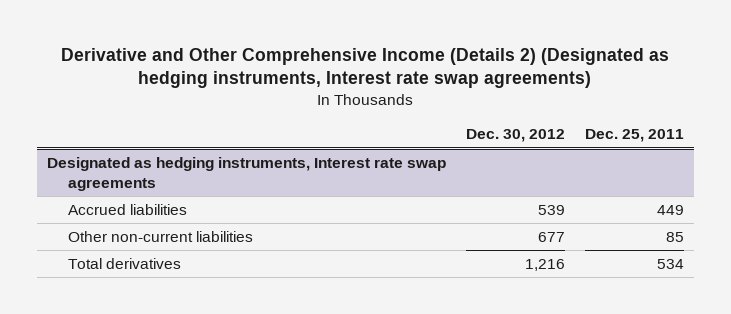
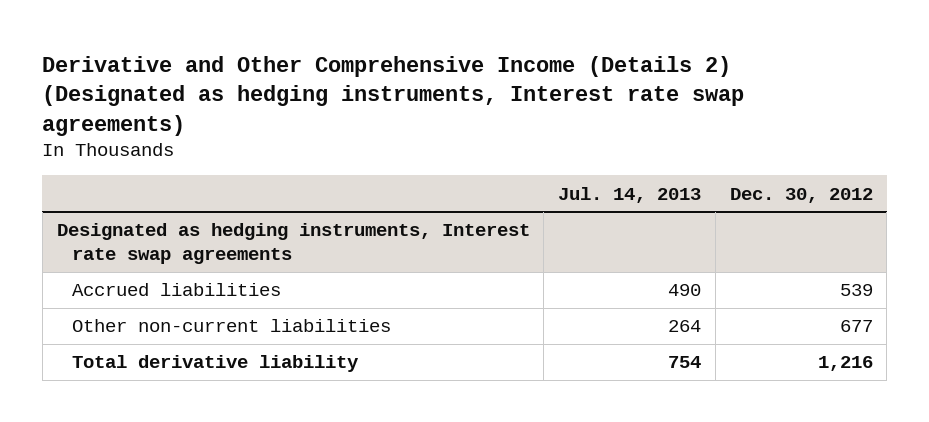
[584,129,684,143] Dec. 25, 2011 -> none
none -> [558,186,702,203] Jul. 14, 2013
[67,257,181,269] Total derivatives -> [71,355,359,373] Total derivative liability

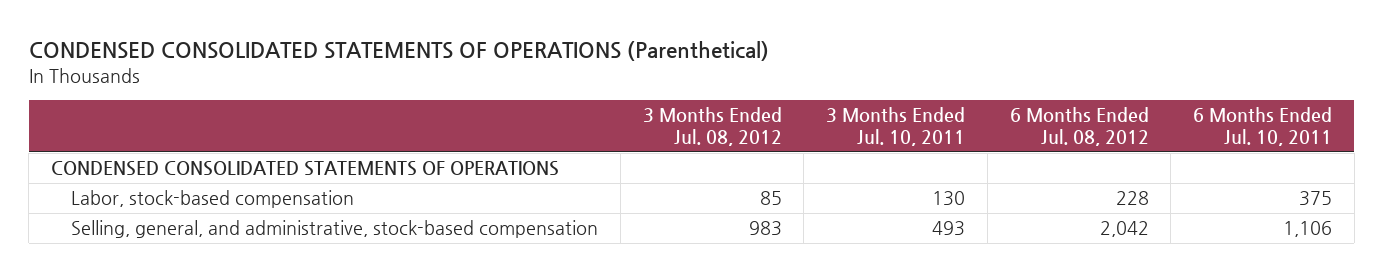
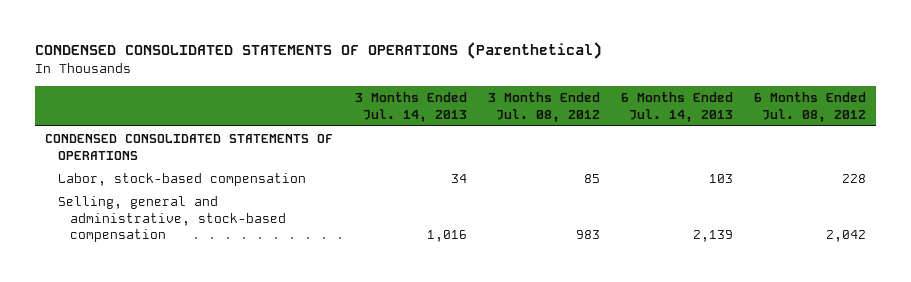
[826,106,966,147] 3 Months Ended Jul. 10, 2011 -> none
[1193,106,1333,147] 6 Months Ended Jul. 10, 2011 -> none
none -> [354,92,467,122] 3 Months Ended Jul. 14, 2013
none -> [620,92,733,122] 6 Months Ended Jul. 14, 2013
[71,220,599,239] Selling, general, and administrative, stock-based compensation -> [57,196,286,243] Selling, general and administrative, stock-based compensation

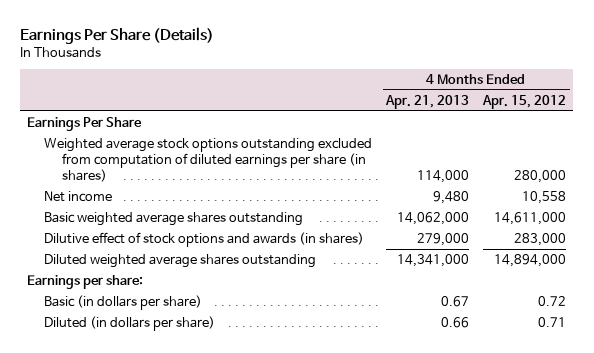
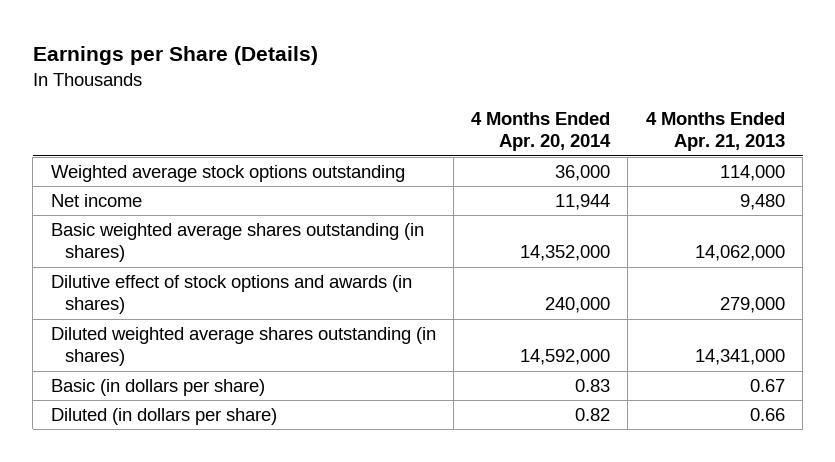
[20,26,215,44] Earnings Per Share (Details) -> [32,46,318,66] Earnings per Share (Details)
[482,94,567,109] Apr. 15, 2012 -> none
none -> [471,111,612,152] 4 Months Ended Apr. 20, 2014
[27,116,143,131] Earnings Per Share -> none
[44,137,373,182] Weighted average stock options outstanding excluded from computation of diluted earnings per share (in shares) -> [50,164,405,182] Weighted average stock options outstanding
[44,211,304,226] Basic weighted average shares outstanding -> [50,222,424,263] Basic weighted average shares outstanding (in shares)
[27,274,144,289] Earnings per share: -> none
[44,253,317,268] Diluted weighted average shares outstanding -> [50,326,436,367] Diluted weighted average shares outstanding (in shares)

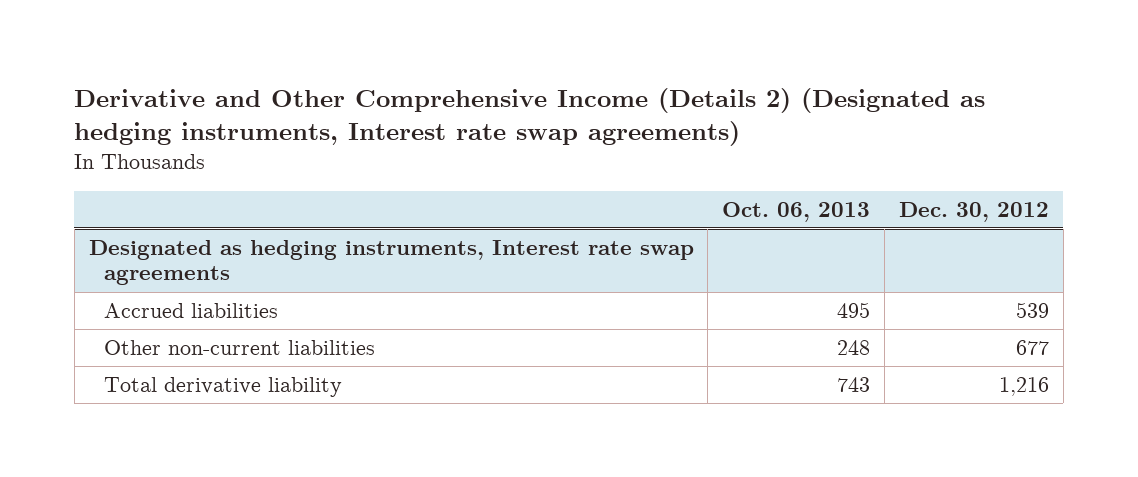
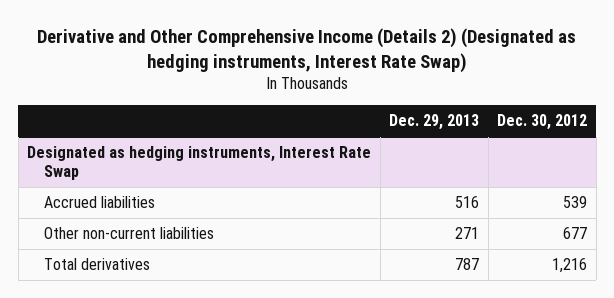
[74,88,986,147] Derivative and Other Comprehensive Income (Details 2) (Designated as hedging instruments, Interest rate swap agreements) -> [37,27,577,73] Derivative and Other Comprehensive Income (Details 2) (Designated as hedging instruments, Interest Rate Swap)
[722,201,871,222] Oct. 06, 2013 -> none
none -> [389,114,480,131] Dec. 29, 2013
[88,240,694,286] Designated as hedging instruments, Interest rate swap agreements -> [27,146,372,180] Designated as hedging instruments, Interest Rate Swap
[104,377,343,398] Total derivative liability -> [43,258,150,271] Total derivatives

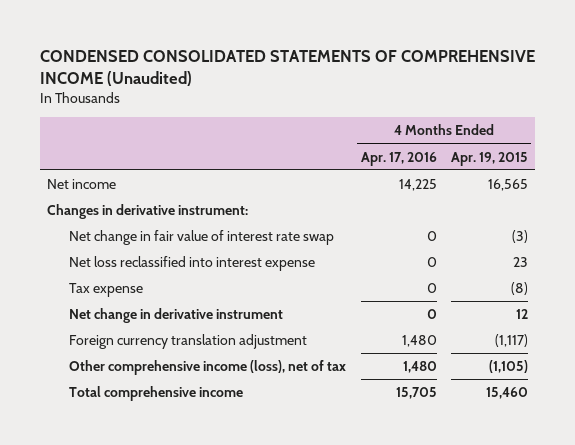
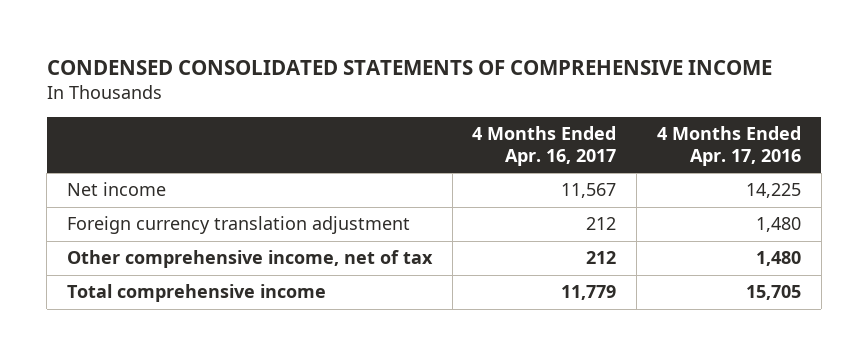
[39,49,535,86] CONDENSED CONSOLIDATED STATEMENTS OF COMPREHENSIVE INCOME (Unaudited) -> [46,59,772,75] CONDENSED CONSOLIDATED STATEMENTS OF COMPREHENSIVE INCOME
[450,151,528,166] Apr. 19, 2015 -> none
none -> [472,125,617,166] 4 Months Ended Apr. 16, 2017
[47,204,249,220] Changes in derivative instrument: -> none
[69,230,335,246] Net change in fair value of interest rate swap -> none
[69,256,316,272] Net loss reclassified into interest expense -> none
[69,283,144,298] Tax expense -> none
[69,308,284,324] Net change in derivative instrument -> none
[69,360,347,376] Other comprehensive income (loss), net of tax -> [66,250,433,269] Other comprehensive income, net of tax

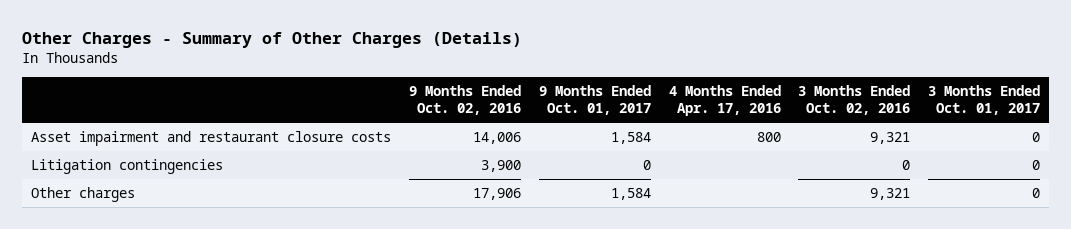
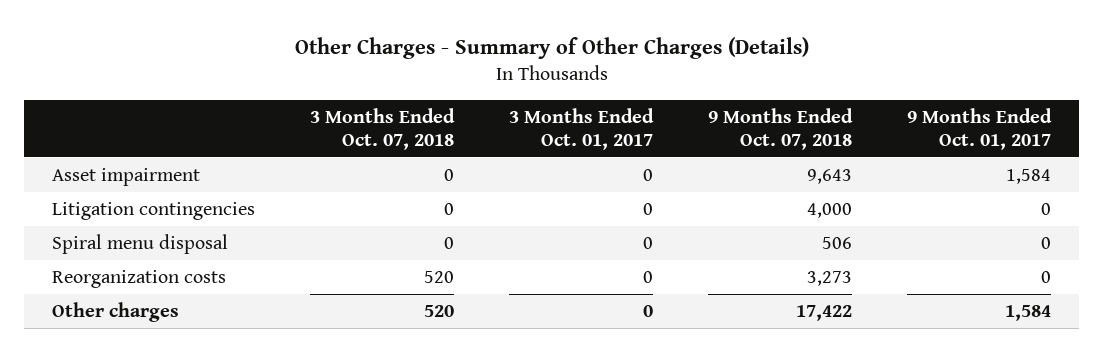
[408,85,521,116] 9 Months Ended Oct. 02, 2016 -> none
[668,85,781,117] 4 Months Ended Apr. 17, 2016 -> none
[798,85,911,116] 3 Months Ended Oct. 02, 2016 -> none
none -> [310,107,456,150] 3 Months Ended Oct. 07, 2018
none -> [708,107,854,150] 9 Months Ended Oct. 07, 2018
[30,131,391,147] Asset impairment and restaurant closure costs -> [51,168,200,187] Asset impairment
none -> [51,234,228,255] Spiral menu disposal
none -> [51,270,226,289] Reorganization costs

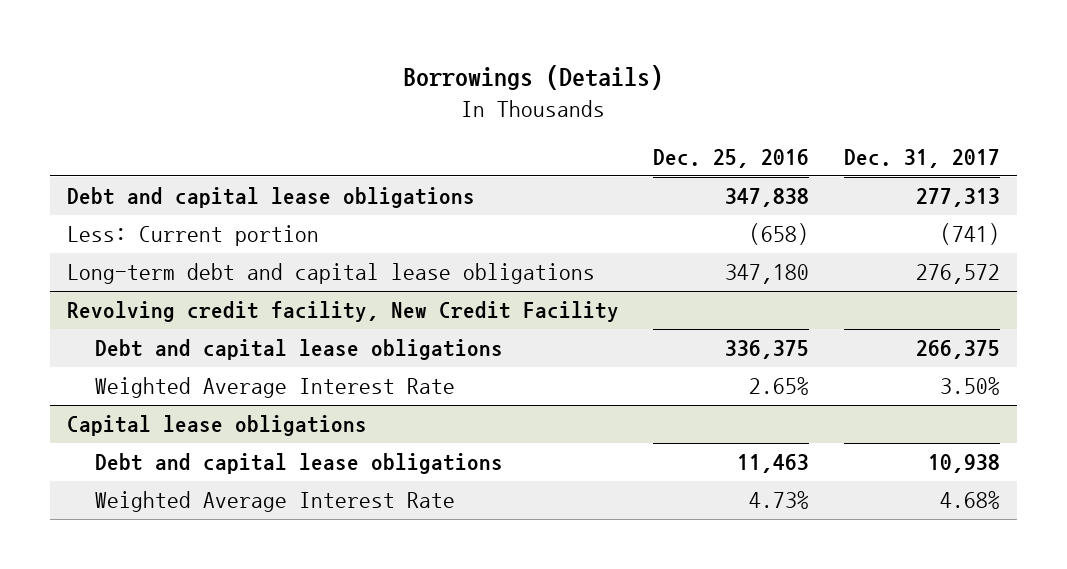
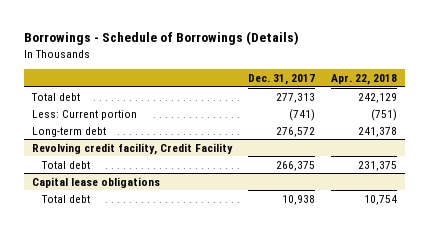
[403,65,664,91] Borrowings (Details) -> [24,31,300,46] Borrowings - Schedule of Borrowings (Details)
[653,149,810,169] Dec. 25, 2016 -> none
none -> [331,74,398,86] Apr. 22, 2018
[67,187,476,209] Debt and capital lease obligations -> [31,92,81,101] Total debt
[94,377,455,399] Weighted Average Interest Rate -> none
[67,263,596,285] Long-term debt and capital lease obligations -> [32,126,107,137] Long-term debt
[67,301,620,323] Revolving credit facility, New Credit Facility -> [32,142,234,155] Revolving credit facility, Credit Facility
[94,339,503,361] Debt and capital lease obligations -> [40,160,90,169] Total debt
[94,491,455,513] Weighted Average Interest Rate -> none
[94,453,503,475] Debt and capital lease obligations -> [40,194,90,203] Total debt

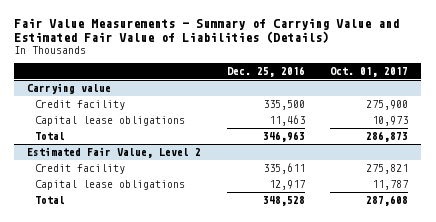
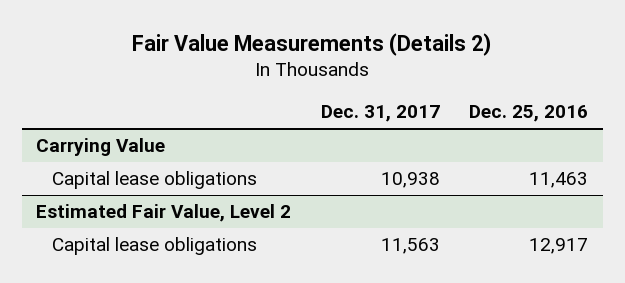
[14,18,400,44] Fair Value Measurements - Summary of Carrying Value and Estimated Fair Value of Liabilities (Details) -> [132,32,492,56] Fair Value Measurements (Details 2)
[330,67,409,78] Oct. 01, 2017 -> none
none -> [320,105,440,123] Dec. 31, 2017
[35,99,126,110] Credit facility -> none
[27,82,112,94] Carrying value -> [36,138,166,157] Carrying Value
[35,131,66,140] Total -> none
[35,163,126,174] Credit facility -> none
[35,195,66,204] Total -> none

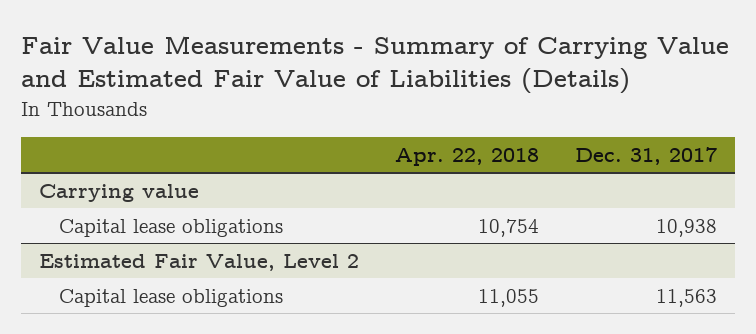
[132,32,492,56] Fair Value Measurements (Details 2) -> [21,36,730,95] Fair Value Measurements - Summary of Carrying Value and Estimated Fair Value of Liabilities (Details)
[469,105,589,123] Dec. 25, 2016 -> none
none -> [394,148,539,167] Apr. 22, 2018
[36,138,166,157] Carrying Value -> [39,183,200,202] Carrying value

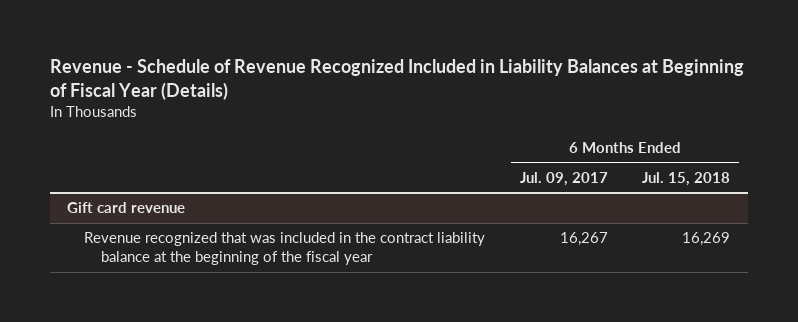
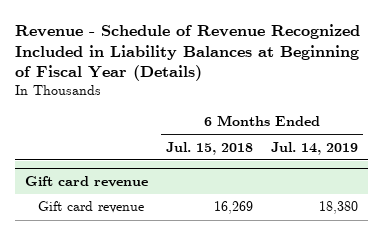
[519,171,608,186] Jul. 09, 2017 -> none
none -> [271,141,359,155] Jul. 14, 2019
[83,232,485,266] Revenue recognized that was included in the contract liability balance at the beginning of the fiscal year -> [38,201,145,214] Gift card revenue

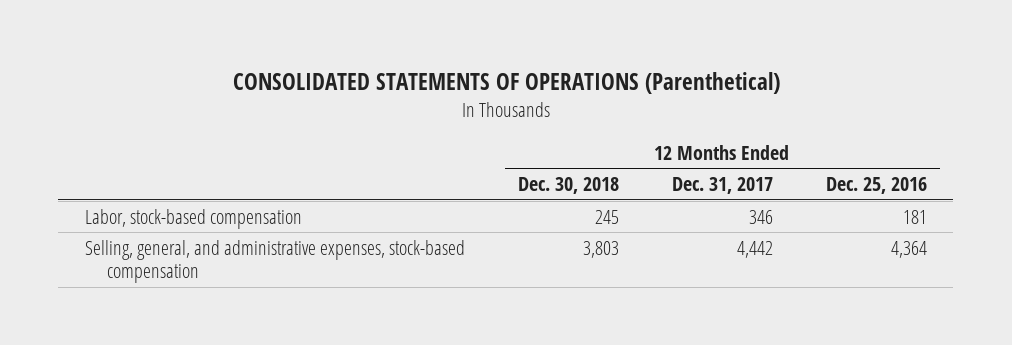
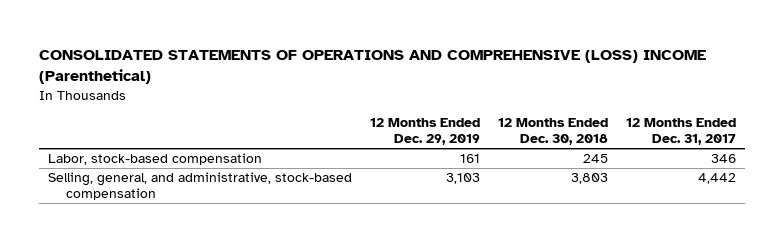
[232,71,780,94] CONSOLIDATED STATEMENTS OF OPERATIONS (Parenthetical) -> [38,50,706,85] CONSOLIDATED STATEMENTS OF OPERATIONS AND COMPREHENSIVE (LOSS) INCOME (Parenthetical)
[825,177,927,195] Dec. 25, 2016 -> none
none -> [370,118,481,146] 12 Months Ended Dec. 29, 2019
[84,239,465,284] Selling, general, and administrative expenses, stock-based compensation -> [47,172,352,201] Selling, general, and administrative, stock-based compensation

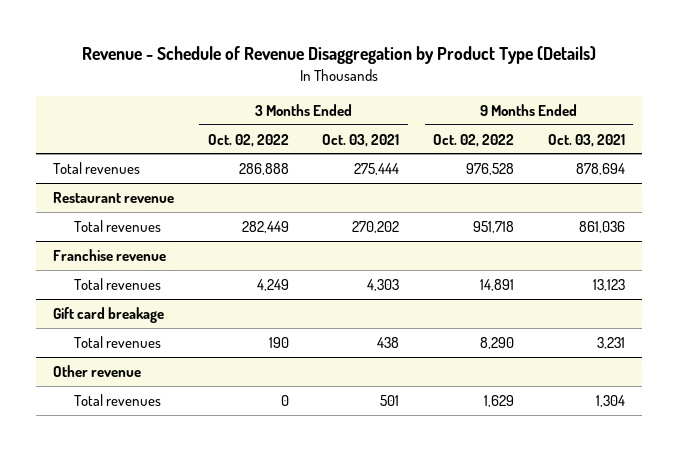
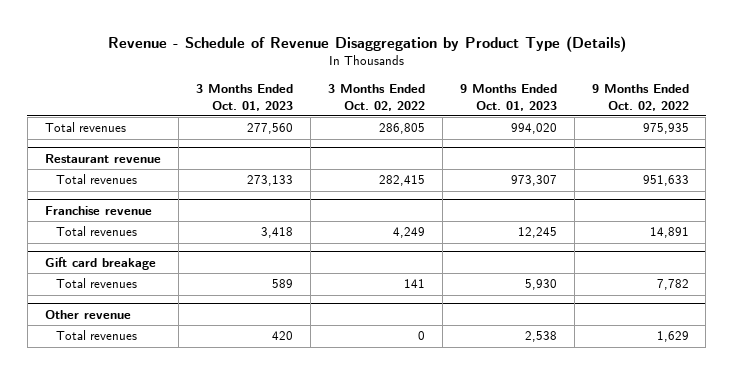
[322,133,400,147] Oct. 03, 2021 -> none
[547,133,625,147] Oct. 03, 2021 -> none
none -> [195,84,293,111] 3 Months Ended Oct. 01, 2023
none -> [459,84,557,111] 9 Months Ended Oct. 01, 2023
[238,162,289,175] 286,888 -> [378,123,425,135] 286,805
[466,162,515,175] 976,528 -> [642,123,689,135] 975,935
[241,220,289,233] 282,449 -> [378,175,425,187] 282,415
[473,220,515,233] 951,718 -> [642,175,689,187] 951,633
[268,336,289,348] 190 -> [403,279,425,289] 141
[480,336,515,349] 8,290 -> [656,279,689,291] 7,782

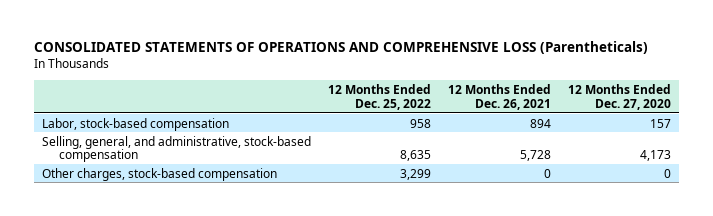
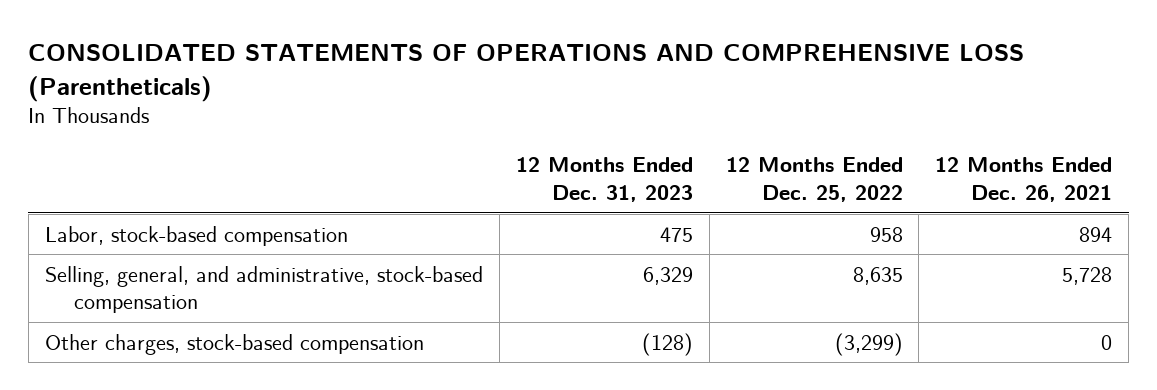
[567,83,671,110] 12 Months Ended Dec. 27, 2020 -> none
none -> [515,157,693,203] 12 Months Ended Dec. 31, 2023
[400,168,432,180] 3,299 -> [834,332,903,356] (3,299)

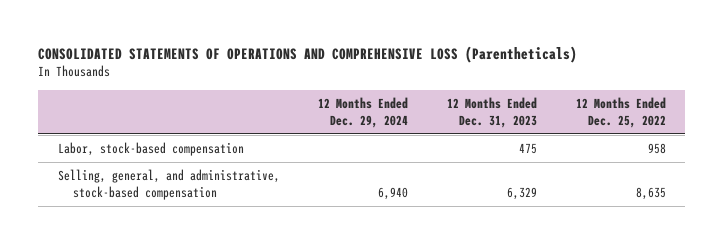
[935,157,1113,203] 12 Months Ended Dec. 26, 2021 -> none
none -> [318,96,409,128] 12 Months Ended Dec. 29, 2024
[44,333,424,355] Other charges, stock-based compensation -> none

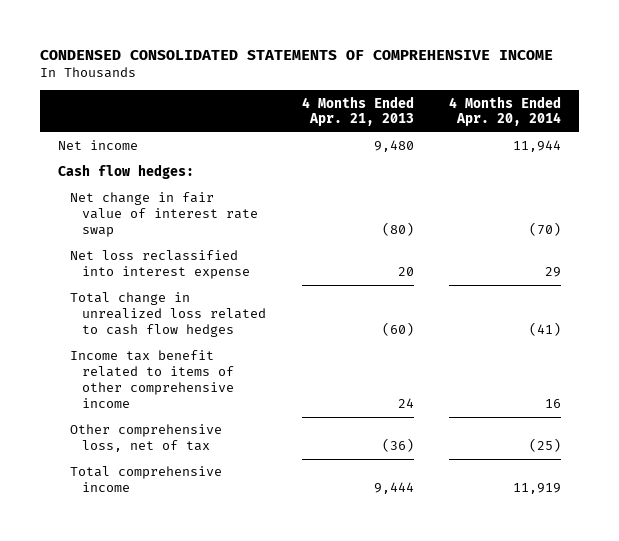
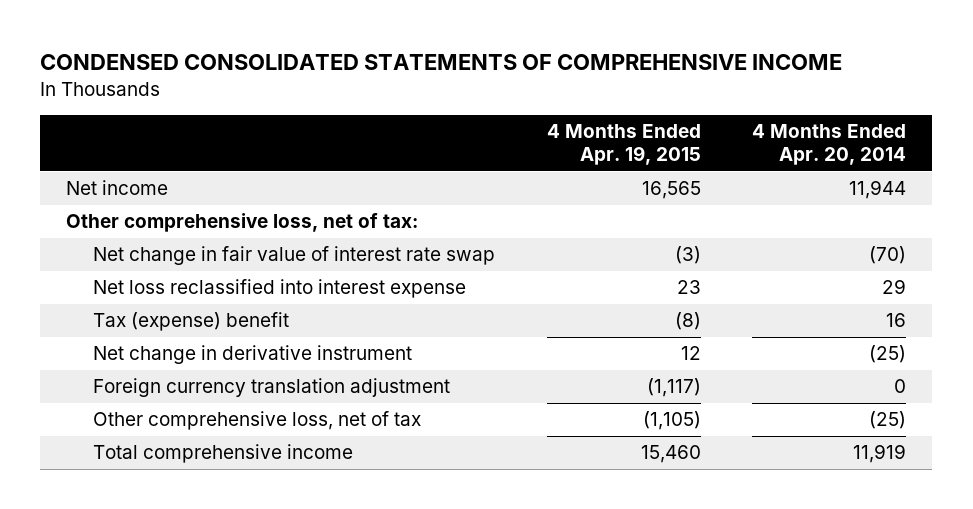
[301,95,414,127] 4 Months Ended Apr. 21, 2013 -> none
none -> [546,124,701,165] 4 Months Ended Apr. 19, 2015
[57,164,194,180] Cash flow hedges: -> [66,213,419,233] Other comprehensive loss, net of tax:
[70,292,267,338] Total change in unrealized loss related to cash flow hedges -> none
[70,350,235,409] Income tax benefit related to items of other comprehensive income -> none
none -> [93,312,290,332] Tax (expense) benefit
none -> [93,345,413,365] Net change in derivative instrument
none -> [93,378,451,398] Foreign currency translation adjustment

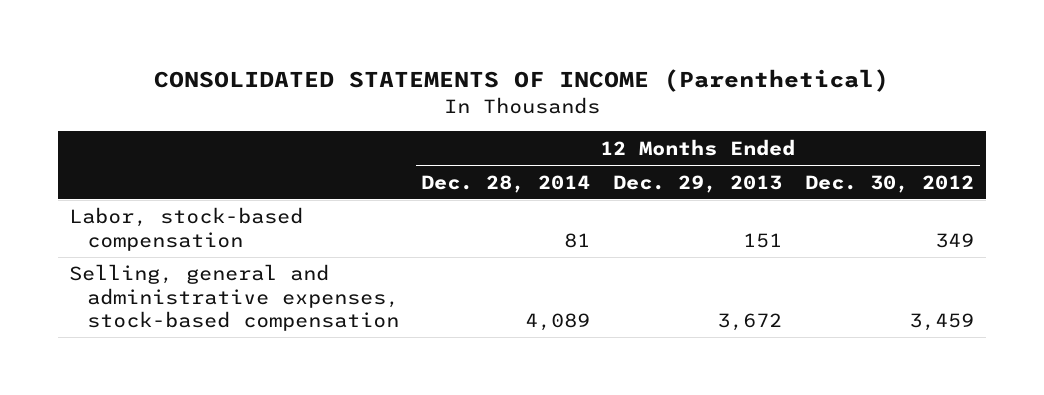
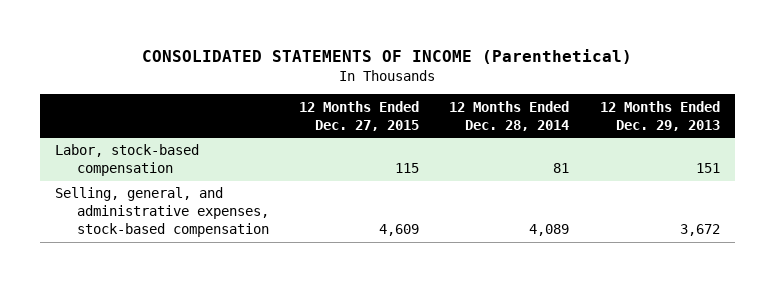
[805,174,975,193] Dec. 30, 2012 -> none
none -> [299,100,420,131] 12 Months Ended Dec. 27, 2015
[69,264,399,331] Selling, general and administrative expenses, stock-based compensation -> [55,187,269,238] Selling, general, and administrative expenses, stock-based compensation

